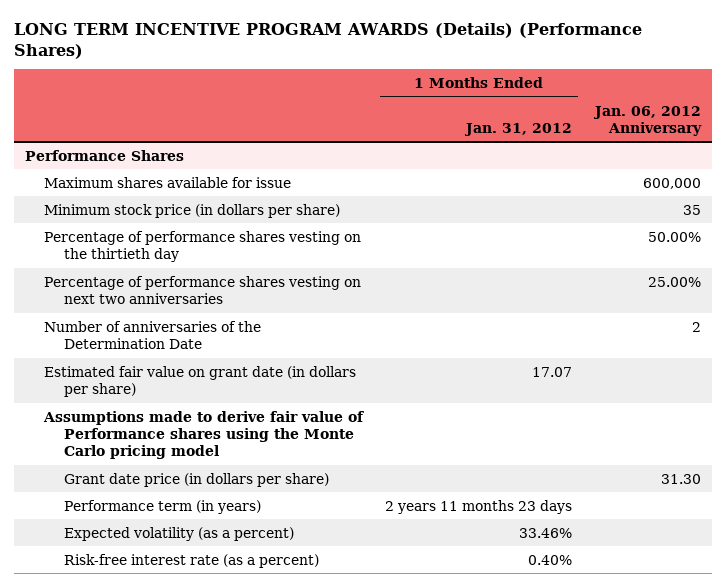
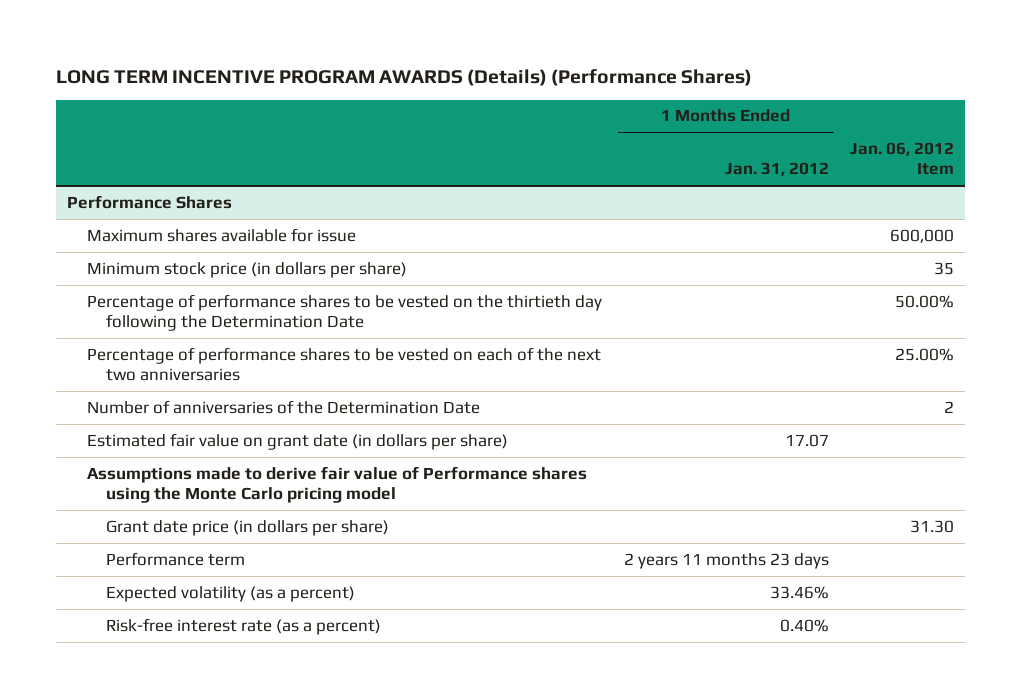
[592,105,702,136] Jan. 06, 2012 Anniversary -> none
none -> [850,142,955,176] Jan. 06, 2012 Item
[44,230,362,262] Percentage of performance shares vesting on the thirtieth day -> [86,293,602,332] Percentage of performance shares to be vested on the thirtieth day following the Determination Date
[44,275,362,304] Percentage of performance shares vesting on next two anniversaries -> [86,346,601,382] Percentage of performance shares to be vested on each of the next two anniversaries
[63,499,261,514] Performance term (in years) -> [106,551,246,566] Performance term

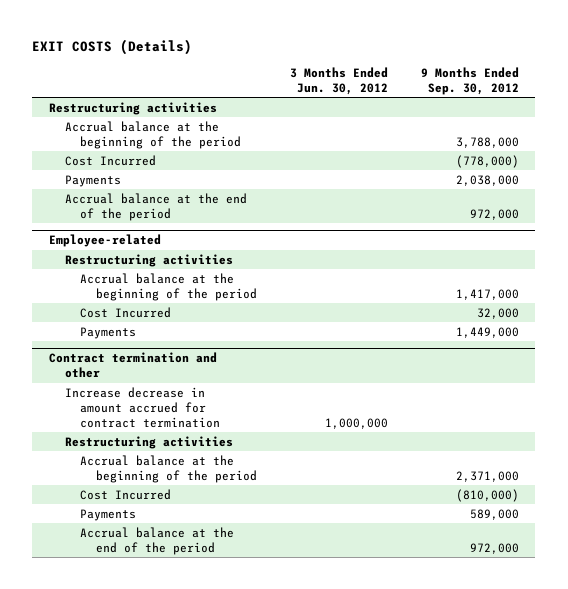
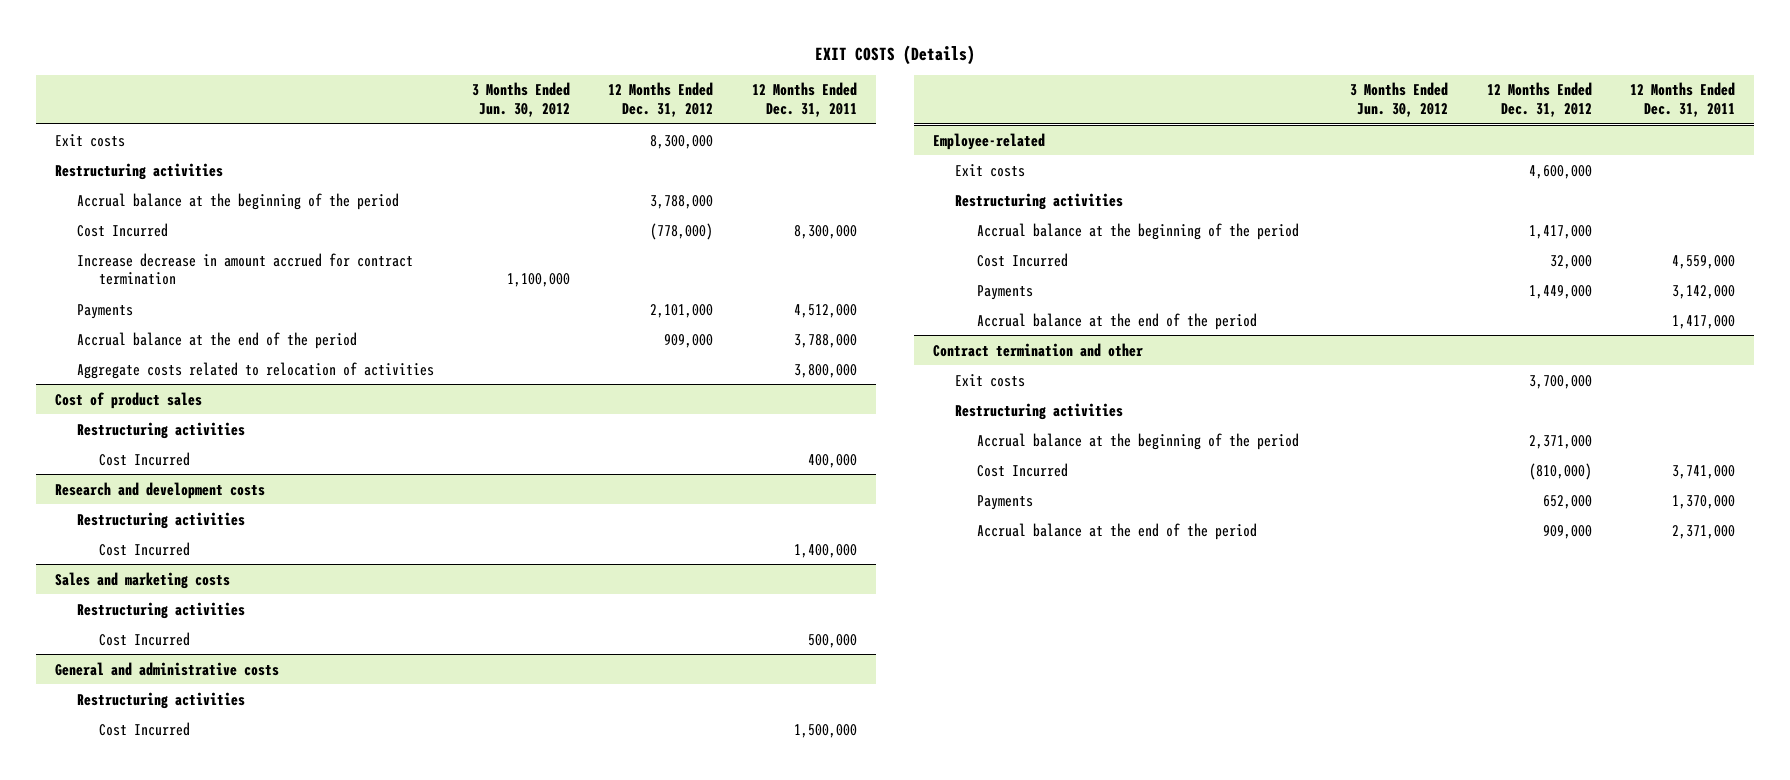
[420,66,519,95] 9 Months Ended Sep. 30, 2012 -> none
none -> [608,82,714,117] 12 Months Ended Dec. 31, 2012
none -> [751,82,857,117] 12 Months Ended Dec. 31, 2011
none -> [54,133,125,147] Exit costs
none -> [76,252,413,286] Increase decrease in amount accrued for contract termination
none -> [76,361,434,379] Aggregate costs related to relocation of activities
none -> [54,391,202,409] Cost of product sales
none -> [76,421,245,439] Restructuring activities
none -> [98,451,190,466] Cost Incurred
none -> [54,481,265,499] Research and development costs
none -> [76,511,245,529] Restructuring activities
none -> [98,541,190,556] Cost Incurred
none -> [54,571,230,589] Sales and marketing costs
none -> [76,601,245,619] Restructuring activities
none -> [98,631,190,646] Cost Incurred
none -> [54,661,279,676] General and administrative costs
none -> [76,691,245,709] Restructuring activities
none -> [98,721,190,736] Cost Incurred
none -> [955,163,1026,177] Exit costs
none -> [977,312,1258,330] Accrual balance at the end of the period
[64,386,221,428] Increase decrease in amount accrued for contract termination -> none
none -> [955,373,1026,387] Exit costs

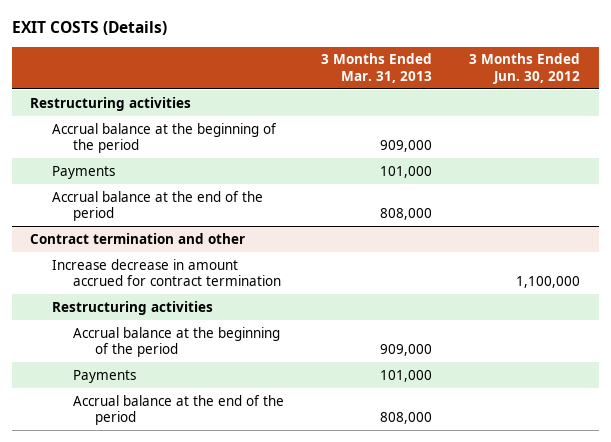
[608,82,714,117] 12 Months Ended Dec. 31, 2012 -> none
[751,82,857,117] 12 Months Ended Dec. 31, 2011 -> none
none -> [321,53,433,83] 3 Months Ended Mar. 31, 2013
[54,133,125,147] Exit costs -> none
[76,222,168,237] Cost Incurred -> none
[76,252,413,286] Increase decrease in amount accrued for contract termination -> none
[76,361,434,379] Aggregate costs related to relocation of activities -> none
[54,391,202,409] Cost of product sales -> none
[76,421,245,439] Restructuring activities -> none
[98,451,190,466] Cost Incurred -> none
[54,481,265,499] Research and development costs -> none
[76,511,245,529] Restructuring activities -> none
[98,541,190,556] Cost Incurred -> none
[54,571,230,589] Sales and marketing costs -> none
[76,601,245,619] Restructuring activities -> none
[98,631,190,646] Cost Incurred -> none
[54,661,279,676] General and administrative costs -> none
[76,691,245,709] Restructuring activities -> none
[98,721,190,736] Cost Incurred -> none
[933,132,1046,150] Employee-related -> none
[955,163,1026,177] Exit costs -> none
[955,192,1124,210] Restructuring activities -> none
[977,222,1300,240] Accrual balance at the beginning of the period -> none
[977,252,1069,267] Cost Incurred -> none
[977,284,1034,300] Payments -> none
[977,312,1258,330] Accrual balance at the end of the period -> none
[955,373,1026,387] Exit costs -> none
none -> [51,258,282,287] Increase decrease in amount accrued for contract termination
[977,462,1069,477] Cost Incurred -> none

